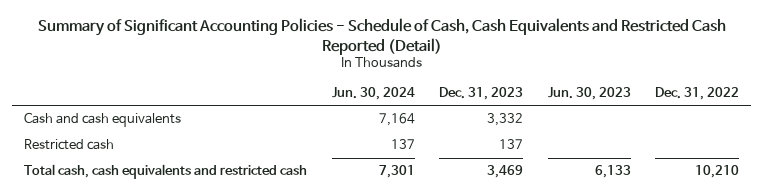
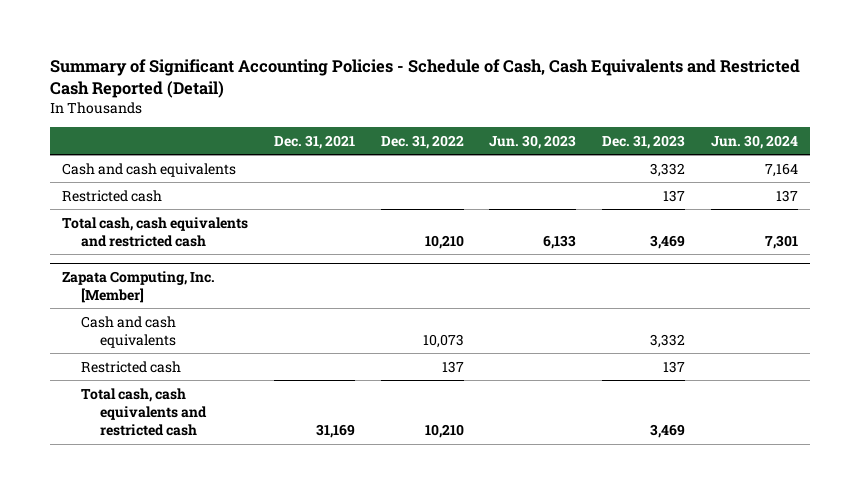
none -> [274,134,356,149] Dec. 31, 2021
none -> [62,270,216,304] Zapata Computing, Inc. [Member]
none -> [81,315,177,348] Cash and cash equivalents
none -> [81,360,182,373] Restricted cash
none -> [81,387,207,437] Total cash, cash equivalents and restricted cash

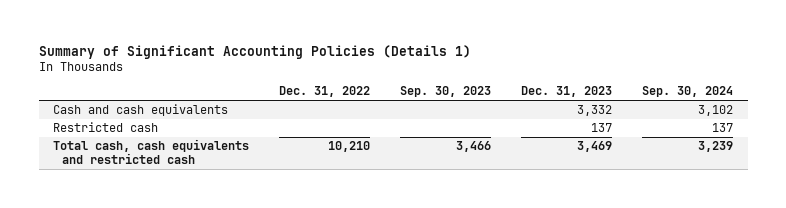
[49,58,800,98] Summary of Significant Accounting Policies - Schedule of Cash, Cash Equivalents and Restricted Cash Reported (Detail) -> [38,45,471,60] Summary of Significant Accounting Policies (Details 1)
[274,134,356,149] Dec. 31, 2021 -> none
[489,134,577,149] Jun. 30, 2023 -> none
[710,134,798,149] Jun. 30, 2024 -> none
none -> [400,86,492,98] Sep. 30, 2023
none -> [641,86,733,98] Sep. 30, 2024
[62,270,216,304] Zapata Computing, Inc. [Member] -> none
[81,315,177,348] Cash and cash equivalents -> none
[81,360,182,373] Restricted cash -> none
[81,387,207,437] Total cash, cash equivalents and restricted cash -> none

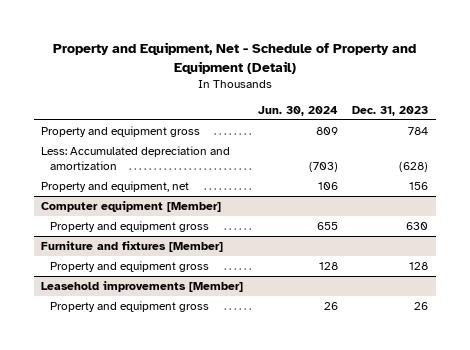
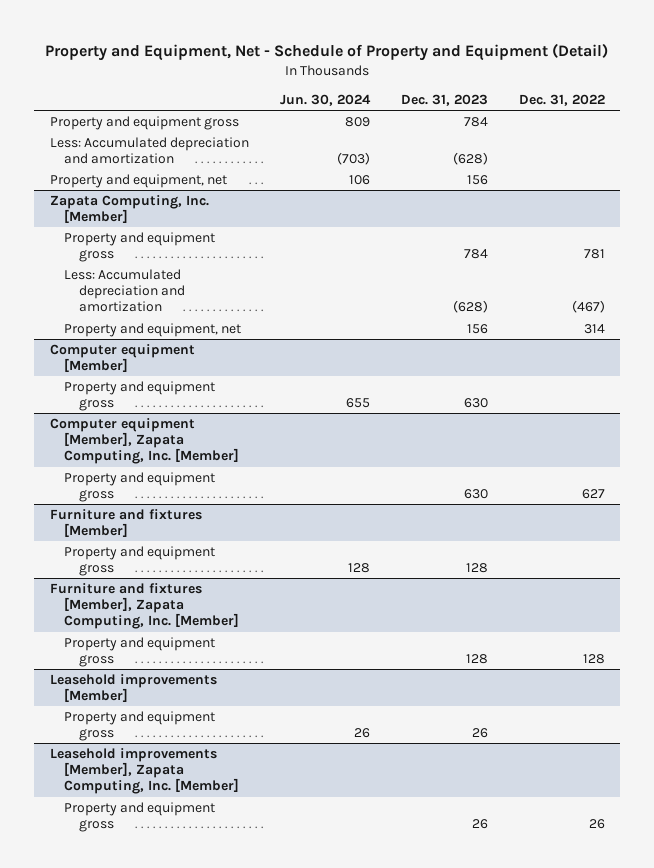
none -> [518,93,605,106] Dec. 31, 2022
none -> [49,194,209,224] Zapata Computing, Inc. [Member]
none -> [64,231,216,263] Property and equipment gross
none -> [64,268,186,313] Less: Accumulated depreciation and amortization
none -> [64,322,242,337] Property and equipment, net
none -> [49,417,240,465] Computer equipment [Member], Zapata Computing, Inc. [Member]
none -> [64,471,216,503] Property and equipment gross
none -> [49,582,240,630] Furniture and fixtures [Member], Zapata Computing, Inc. [Member]
none -> [64,636,216,668] Property and equipment gross
none -> [49,747,240,795] Leasehold improvements [Member], Zapata Computing, Inc. [Member]
none -> [64,801,216,833] Property and equipment gross

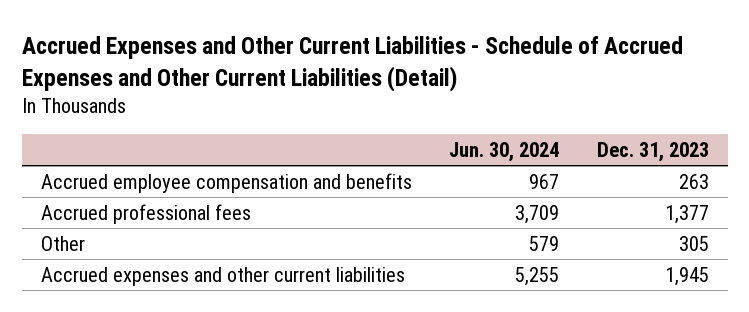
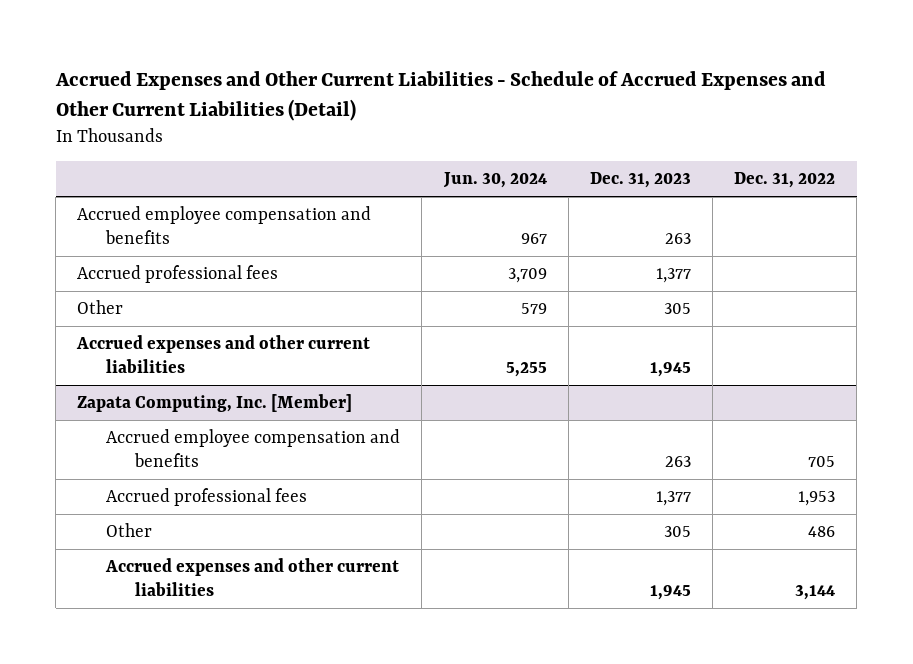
none -> [734,172,836,189] Dec. 31, 2022
none -> [77,393,353,412] Zapata Computing, Inc. [Member]
none -> [106,428,401,468] Accrued employee compensation and benefits
none -> [106,487,308,506] Accrued professional fees
none -> [106,522,153,537] Other
none -> [105,557,400,597] Accrued expenses and other current liabilities

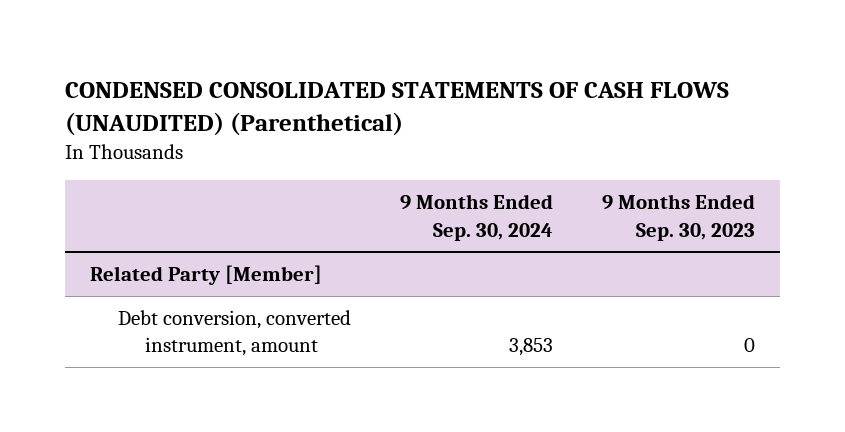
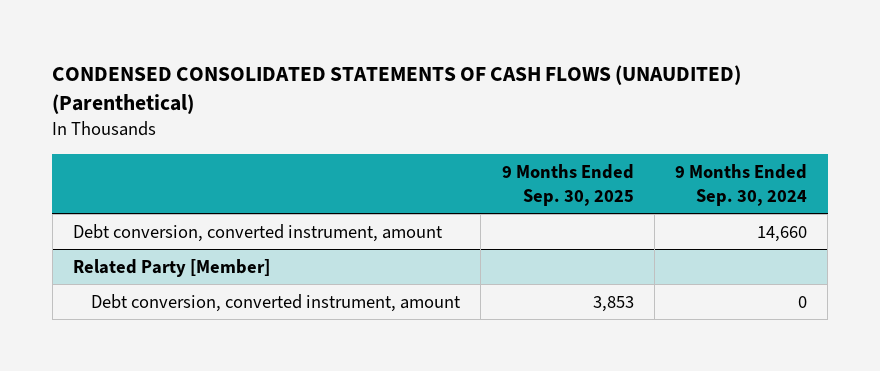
[602,194,756,241] 9 Months Ended Sep. 30, 2023 -> none
none -> [501,163,634,206] 9 Months Ended Sep. 30, 2025
none -> [73,223,444,242] Debt conversion, converted instrument, amount
[508,338,553,357] 3,853 -> [798,295,808,308] 0

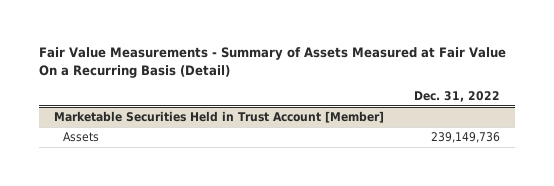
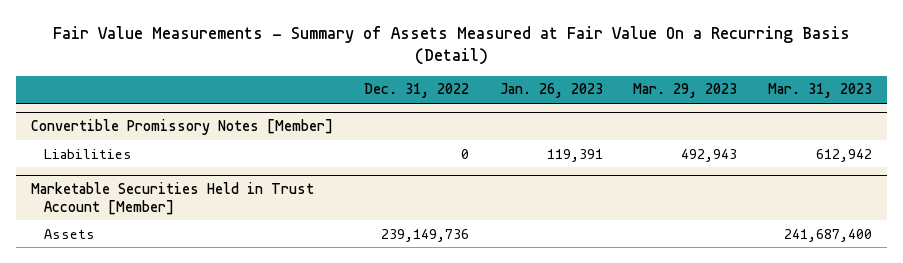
none -> [499,83,603,99] Jan. 26, 2023
none -> [633,83,738,99] Mar. 29, 2023
none -> [767,83,872,99] Mar. 31, 2023
none -> [31,119,334,136] Convertible Promissory Notes [Member]
none -> [43,148,132,159] Liabilities

